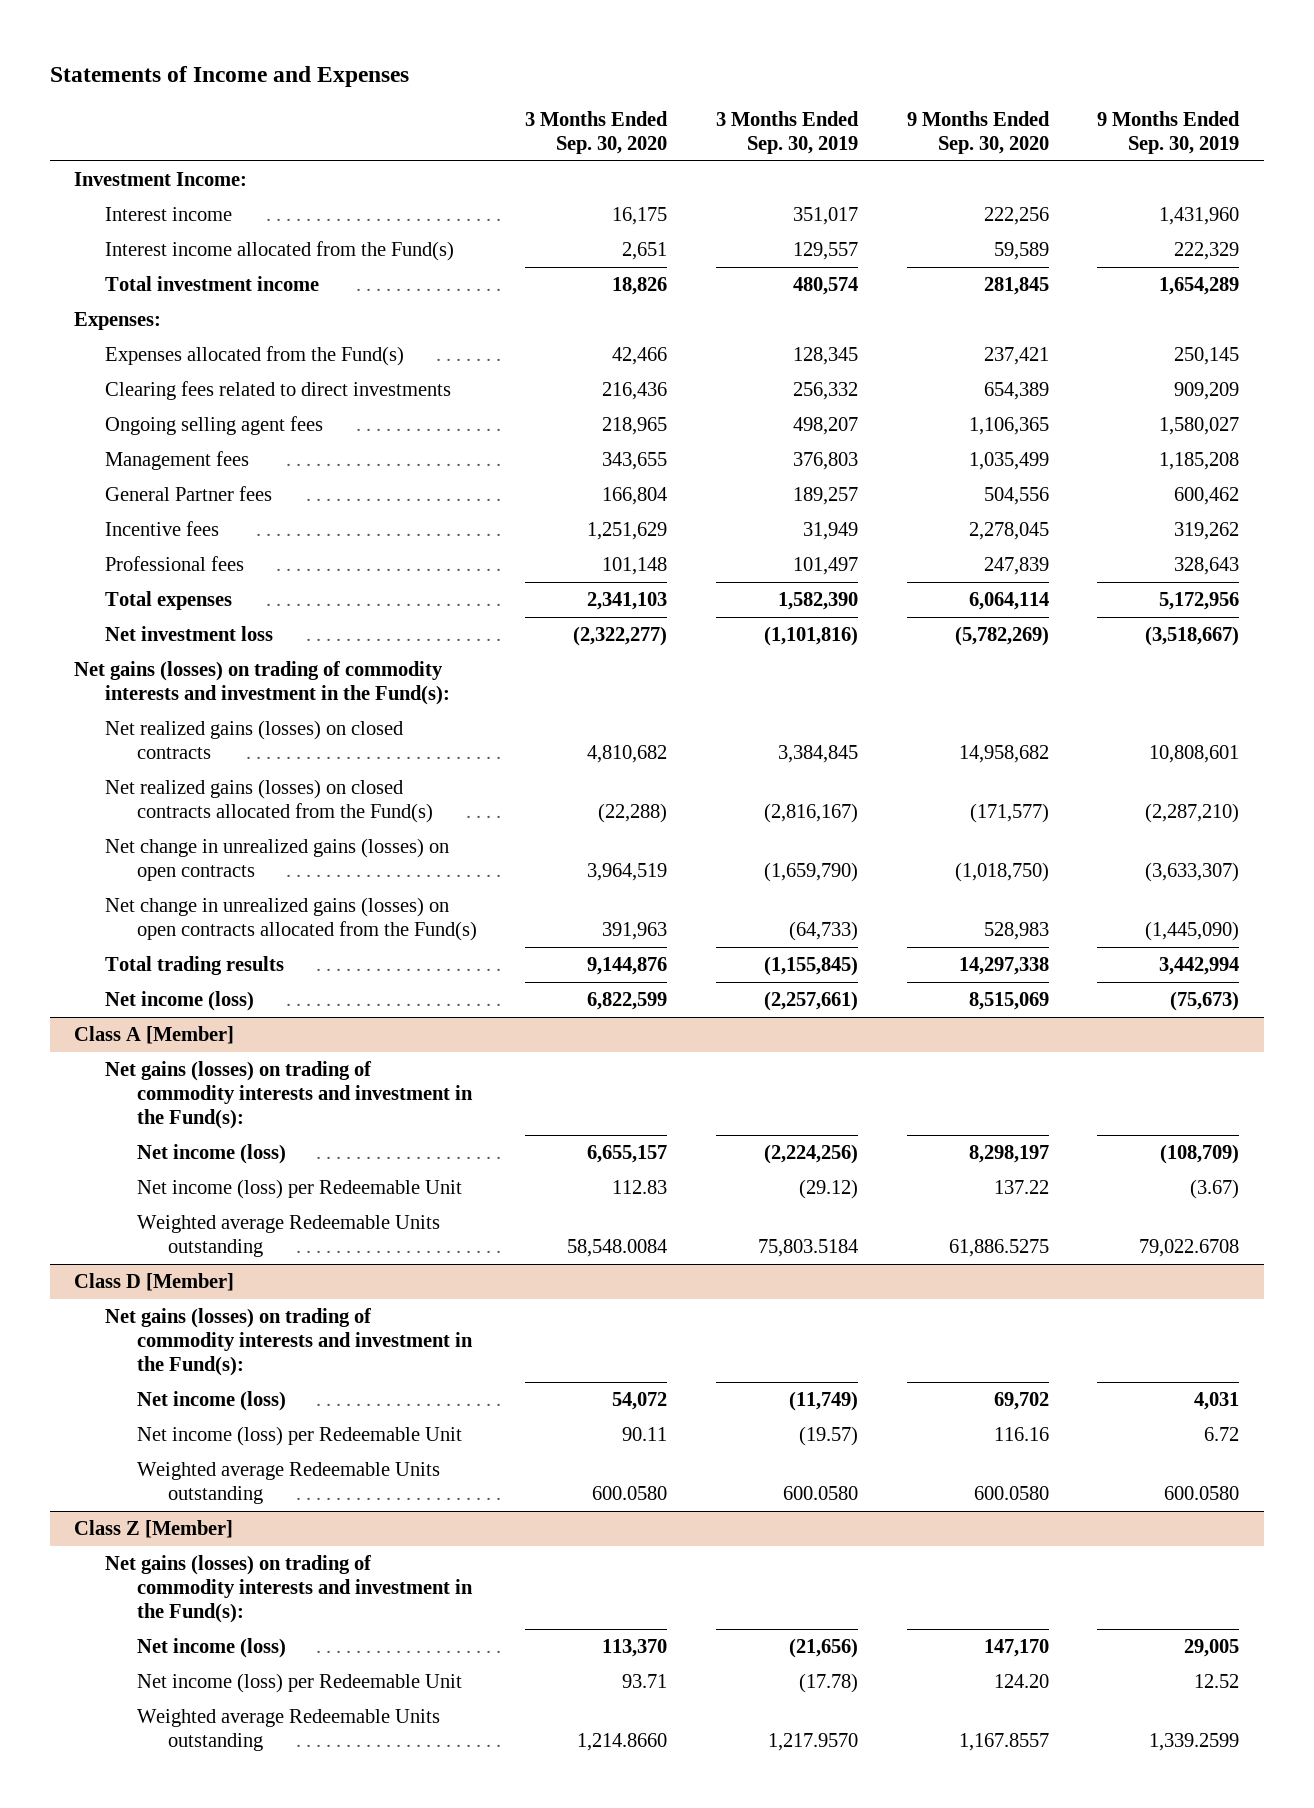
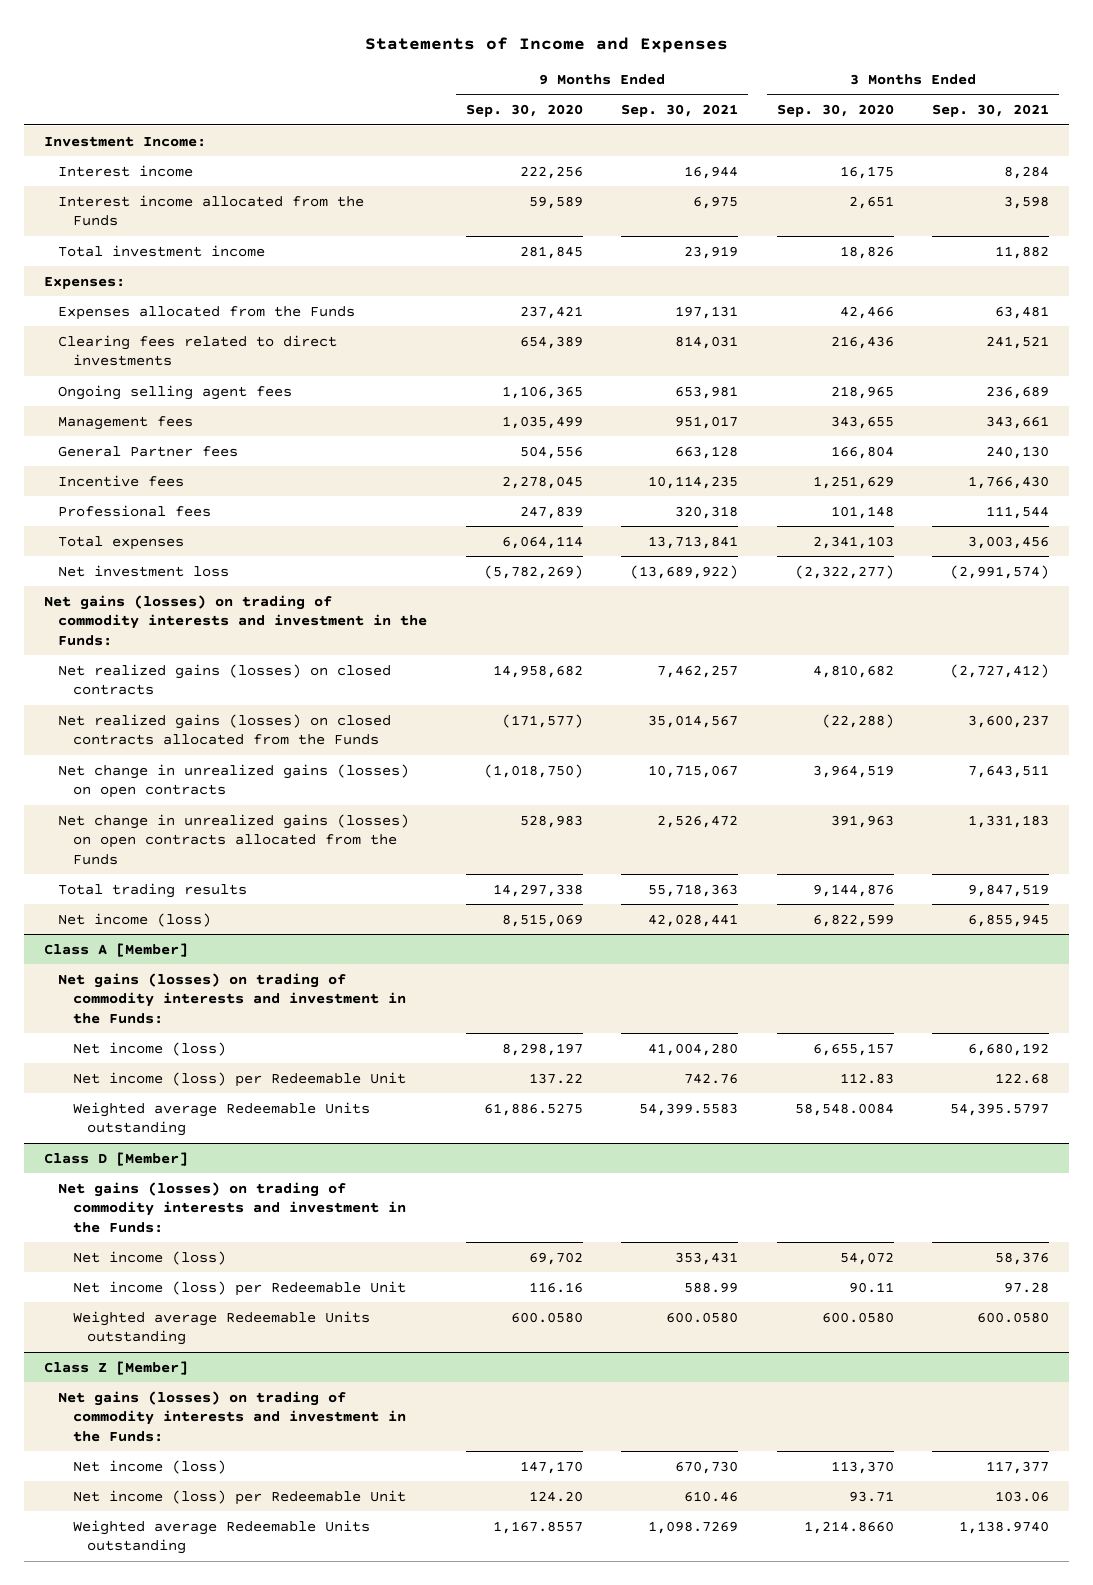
[716,111,860,155] 3 Months Ended Sep. 30, 2019 -> none
[1097,111,1241,155] 9 Months Ended Sep. 30, 2019 -> none
none -> [621,104,739,118] Sep. 30, 2021
none -> [932,104,1050,118] Sep. 30, 2021
[105,240,455,261] Interest income allocated from the Fund(s) -> [58,194,365,227] Interest income allocated from the Funds
[105,345,405,366] Expenses allocated from the Fund(s) -> [58,305,356,320] Expenses allocated from the Funds
[74,660,451,705] Net gains (losses) on trading of commodity interests and investment in the Fund(s): -> [43,594,428,646] Net gains (losses) on trading of commodity interests and investment in the Funds:
[105,778,433,823] Net realized gains (losses) on closed contracts allocated from the Fund(s) -> [58,713,392,746] Net realized gains (losses) on closed contracts allocated from the Funds
[105,896,477,941] Net change in unrealized gains (losses) on open contracts allocated from the Fund(s) -> [58,813,410,865] Net change in unrealized gains (losses) on open contracts allocated from the Funds
[105,1060,473,1129] Net gains (losses) on trading of commodity interests and investment in the Fund(s): -> [58,972,406,1024] Net gains (losses) on trading of commodity interests and investment in the Funds:
[105,1307,473,1376] Net gains (losses) on trading of commodity interests and investment in the Fund(s): -> [58,1181,406,1233] Net gains (losses) on trading of commodity interests and investment in the Funds:
[105,1554,473,1623] Net gains (losses) on trading of commodity interests and investment in the Fund(s): -> [58,1390,406,1442] Net gains (losses) on trading of commodity interests and investment in the Funds:

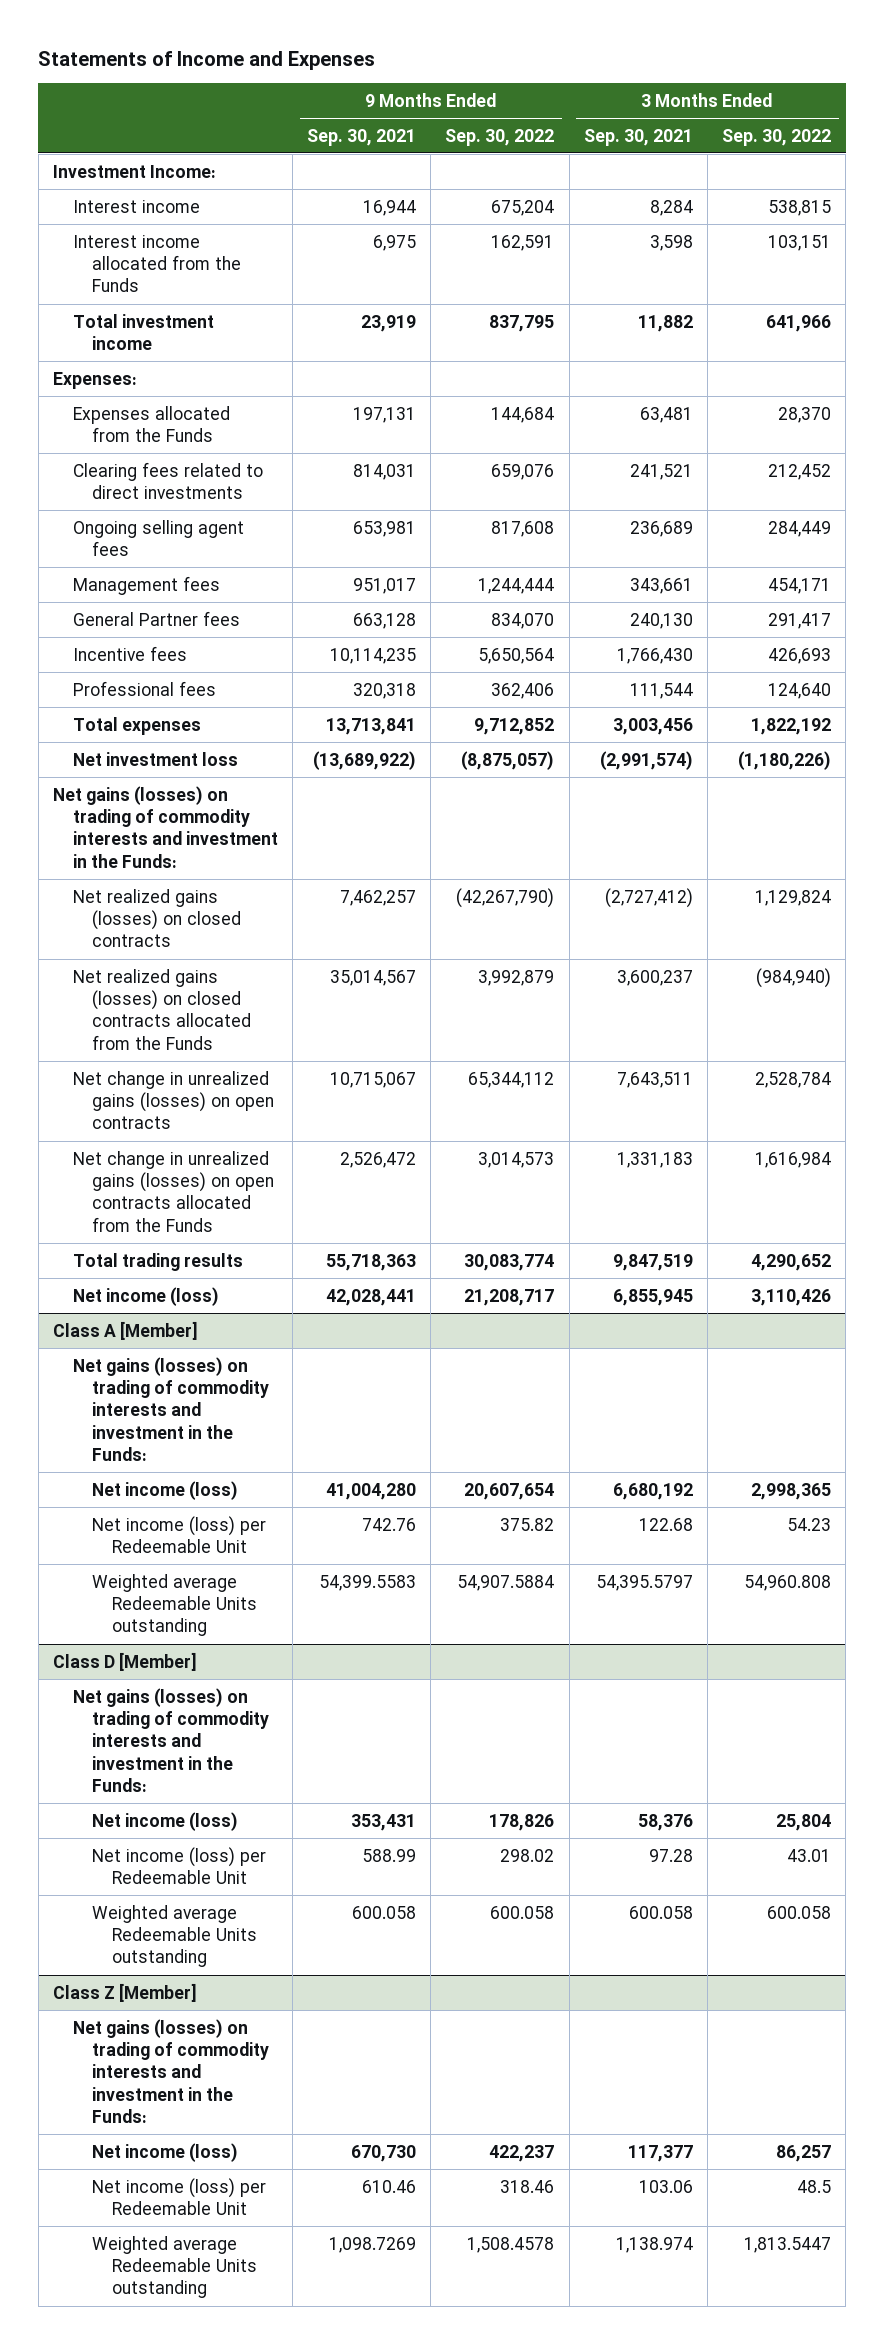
[465,104,583,118] Sep. 30, 2020 -> none
[776,104,894,118] Sep. 30, 2020 -> none
none -> [445,128,555,146] Sep. 30, 2022
none -> [722,128,832,146] Sep. 30, 2022
[666,1311,739,1323] 600.0580 -> [352,1905,417,1919] 600.058
[977,1311,1050,1323] 600.0580 -> [628,1905,693,1919] 600.058
[959,1520,1050,1534] 1,138.9740 -> [615,2236,693,2253] 1,138.974

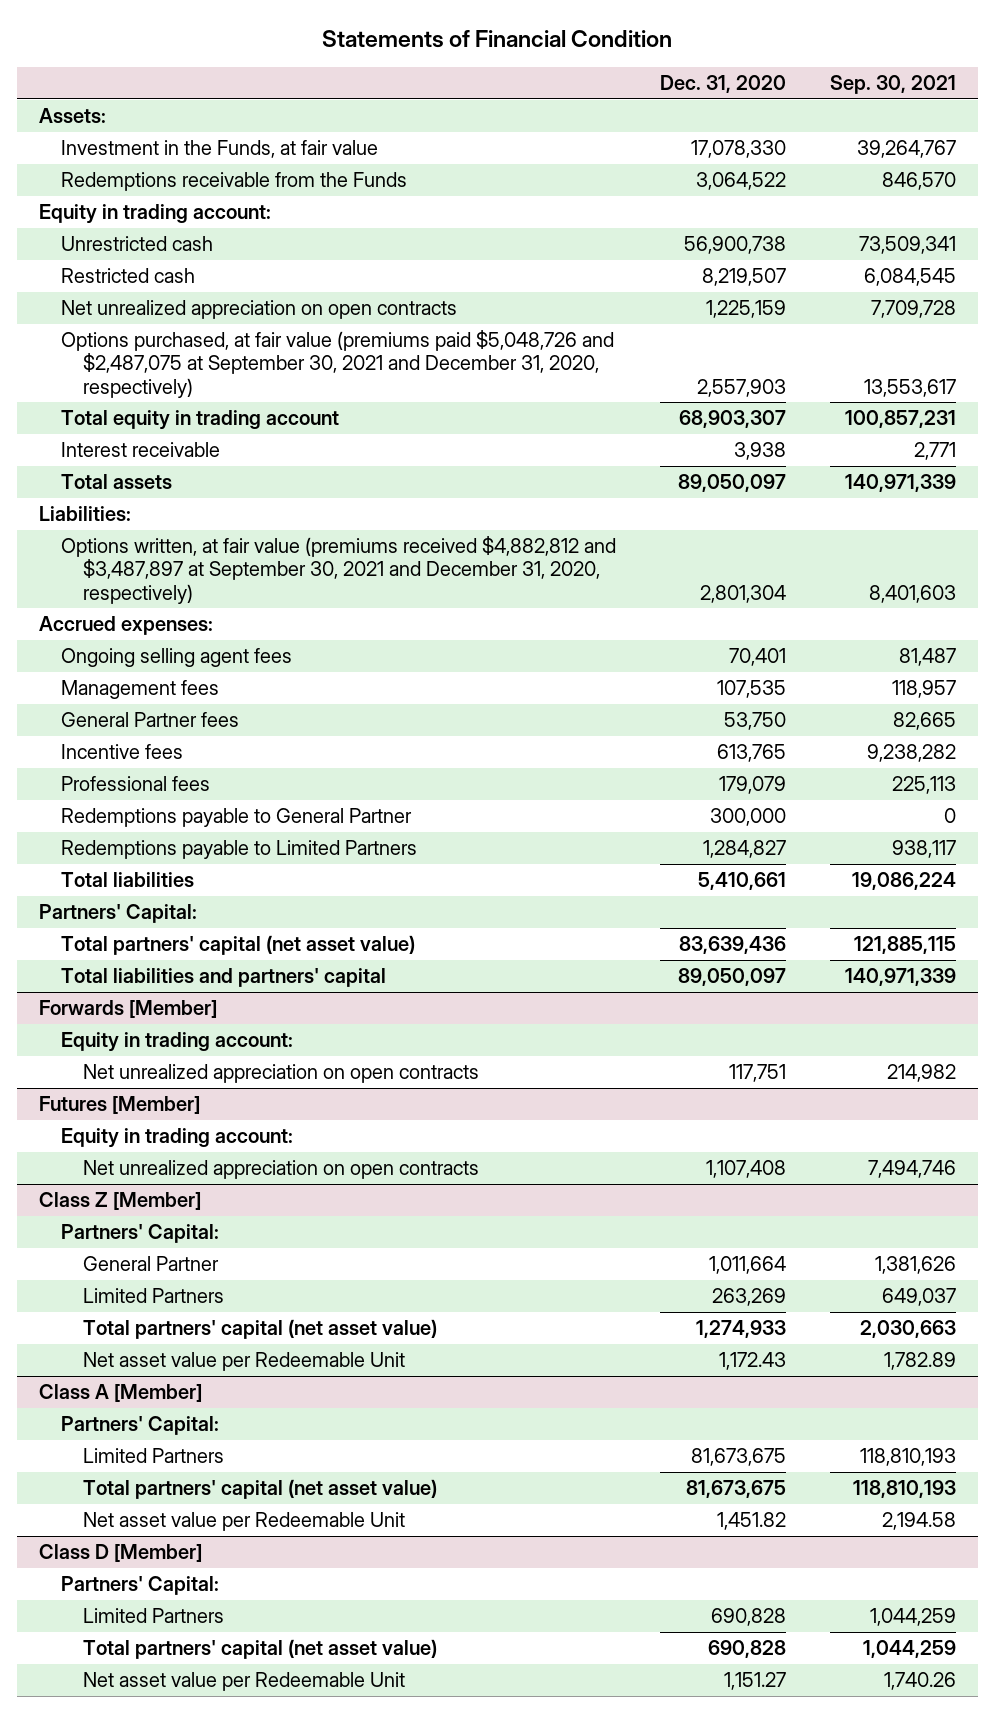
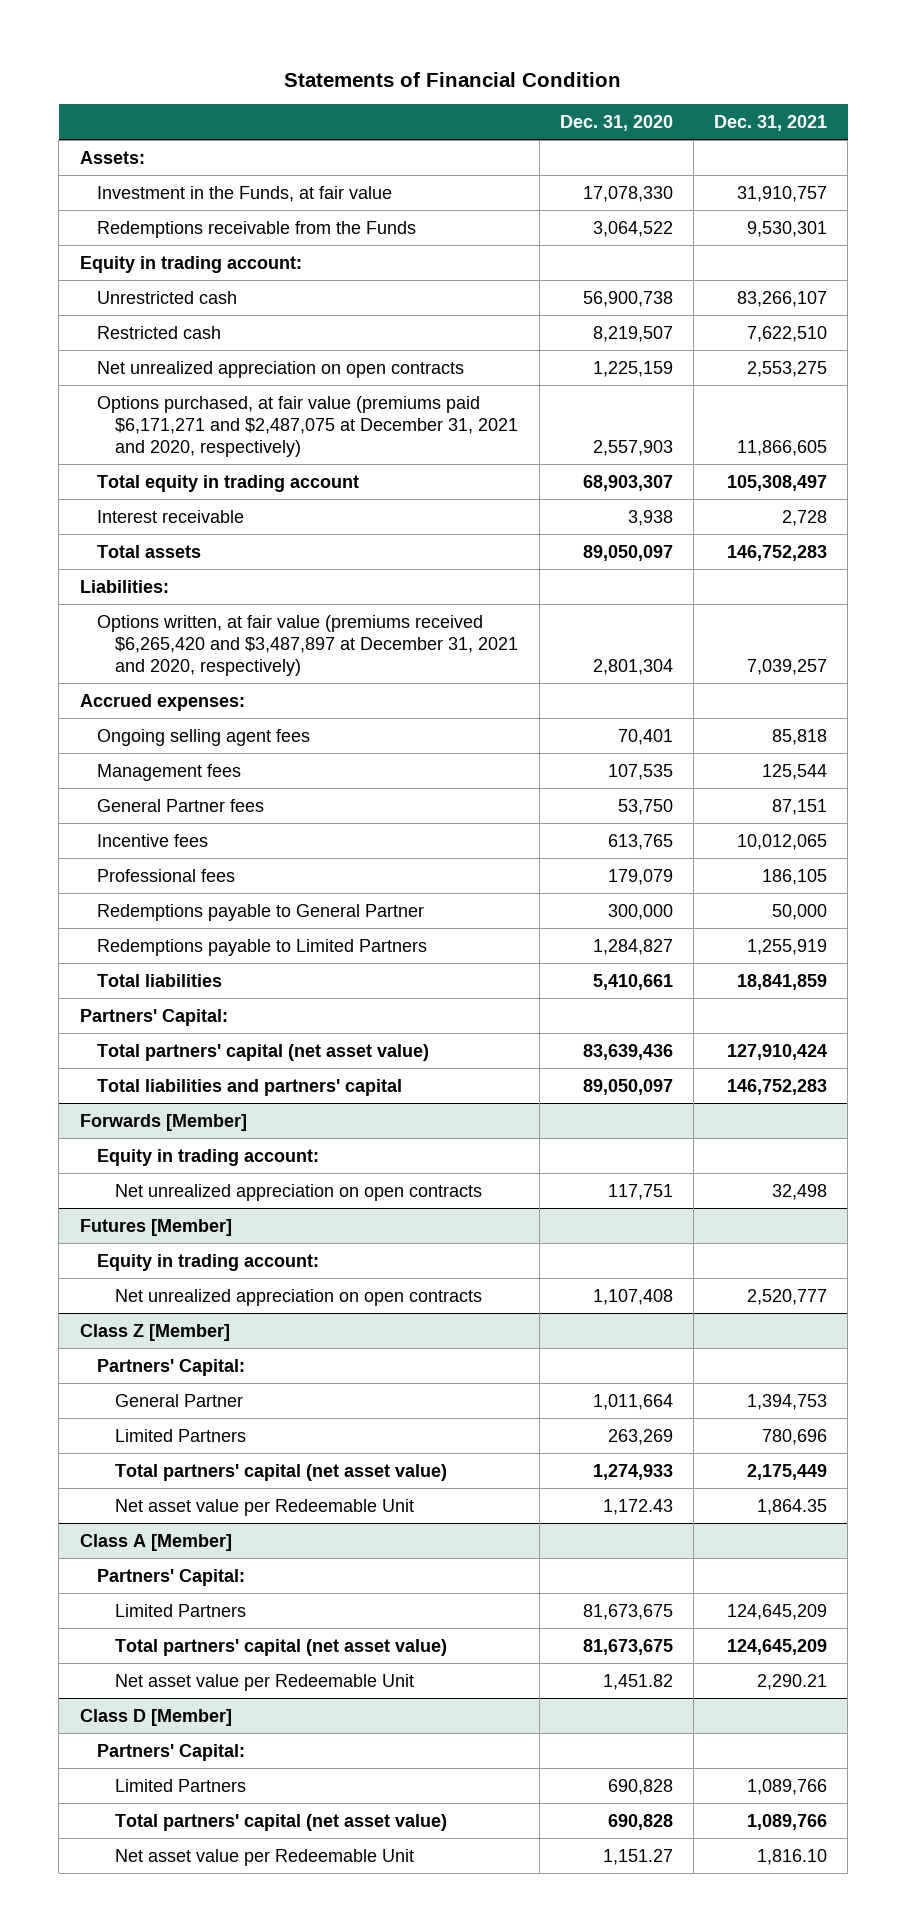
[830,75,957,95] Sep. 30, 2021 -> none
none -> [714,114,828,131] Dec. 31, 2021
[60,330,614,398] Options purchased, at fair value (premiums paid $5,048,726 and $2,487,075 at September 30, 2021 and December 31, 2020, respectively) -> [97,395,519,457] Options purchased, at fair value (premiums paid $6,171,271 and $2,487,075 at December 31, 2021 and 2020, respectively)
[60,536,616,604] Options written, at fair value (premiums received $4,882,812 and $3,487,897 at September 30, 2021 and December 31, 2020, respectively) -> [97,614,519,676] Options written, at fair value (premiums received $6,265,420 and $3,487,897 at December 31, 2021 and 2020, respectively)

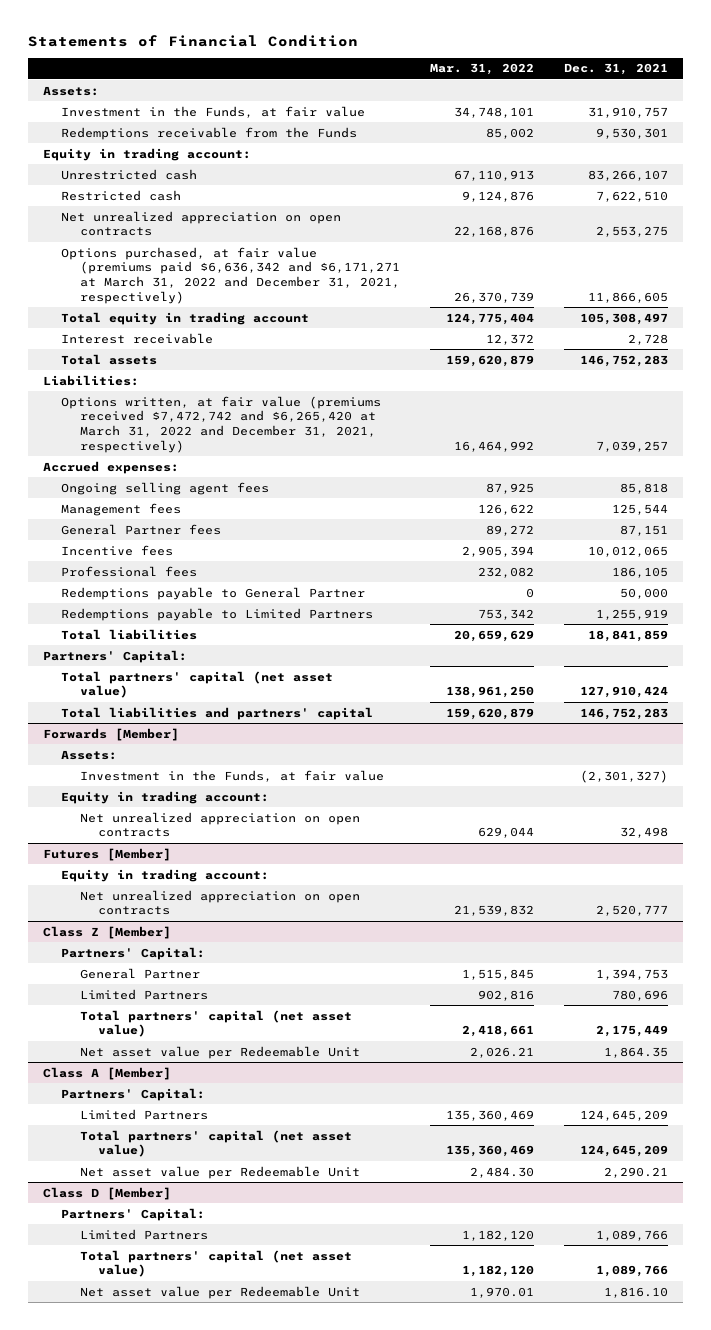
[559,114,673,131] Dec. 31, 2020 -> none
none -> [429,63,534,76] Mar. 31, 2022
[97,395,519,457] Options purchased, at fair value (premiums paid $6,171,271 and $2,487,075 at December 31, 2021 and 2020, respectively) -> [61,246,400,304] Options purchased, at fair value (premiums paid $6,636,342 and $6,171,271 at March 31, 2022 and December 31, 2021, respectively)
[97,614,519,676] Options written, at fair value (premiums received $6,265,420 and $3,487,897 at December 31, 2021 and 2020, respectively) -> [61,395,382,453] Options written, at fair value (premiums received $7,472,742 and $6,265,420 at March 31, 2022 and December 31, 2021, respectively)
none -> [61,749,118,760] Assets:
none -> [79,769,384,782] Investment in the Funds, at fair value

